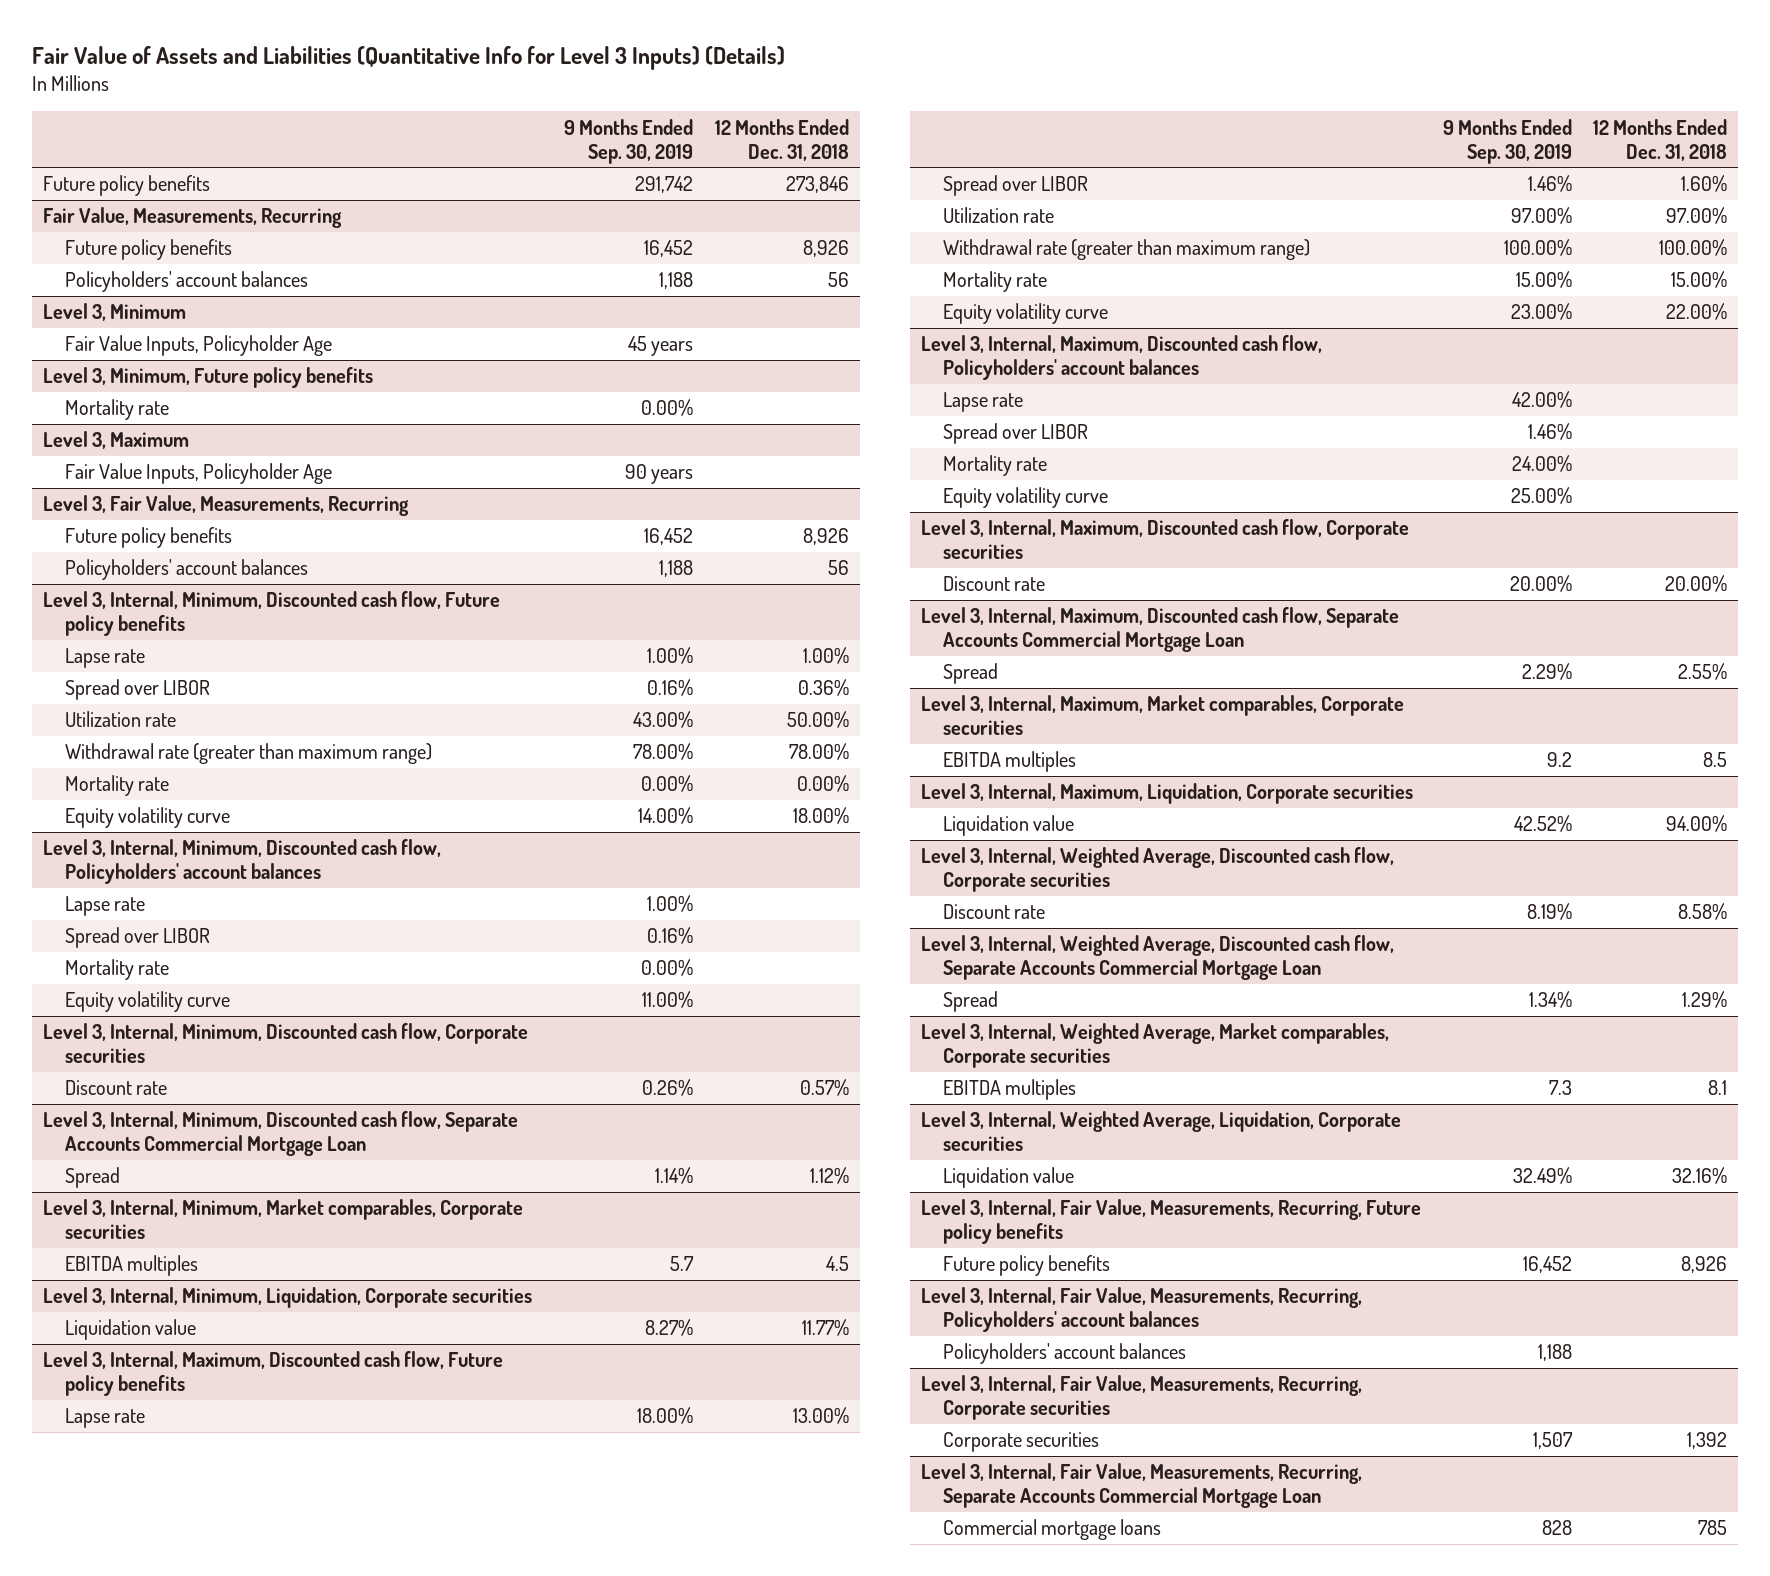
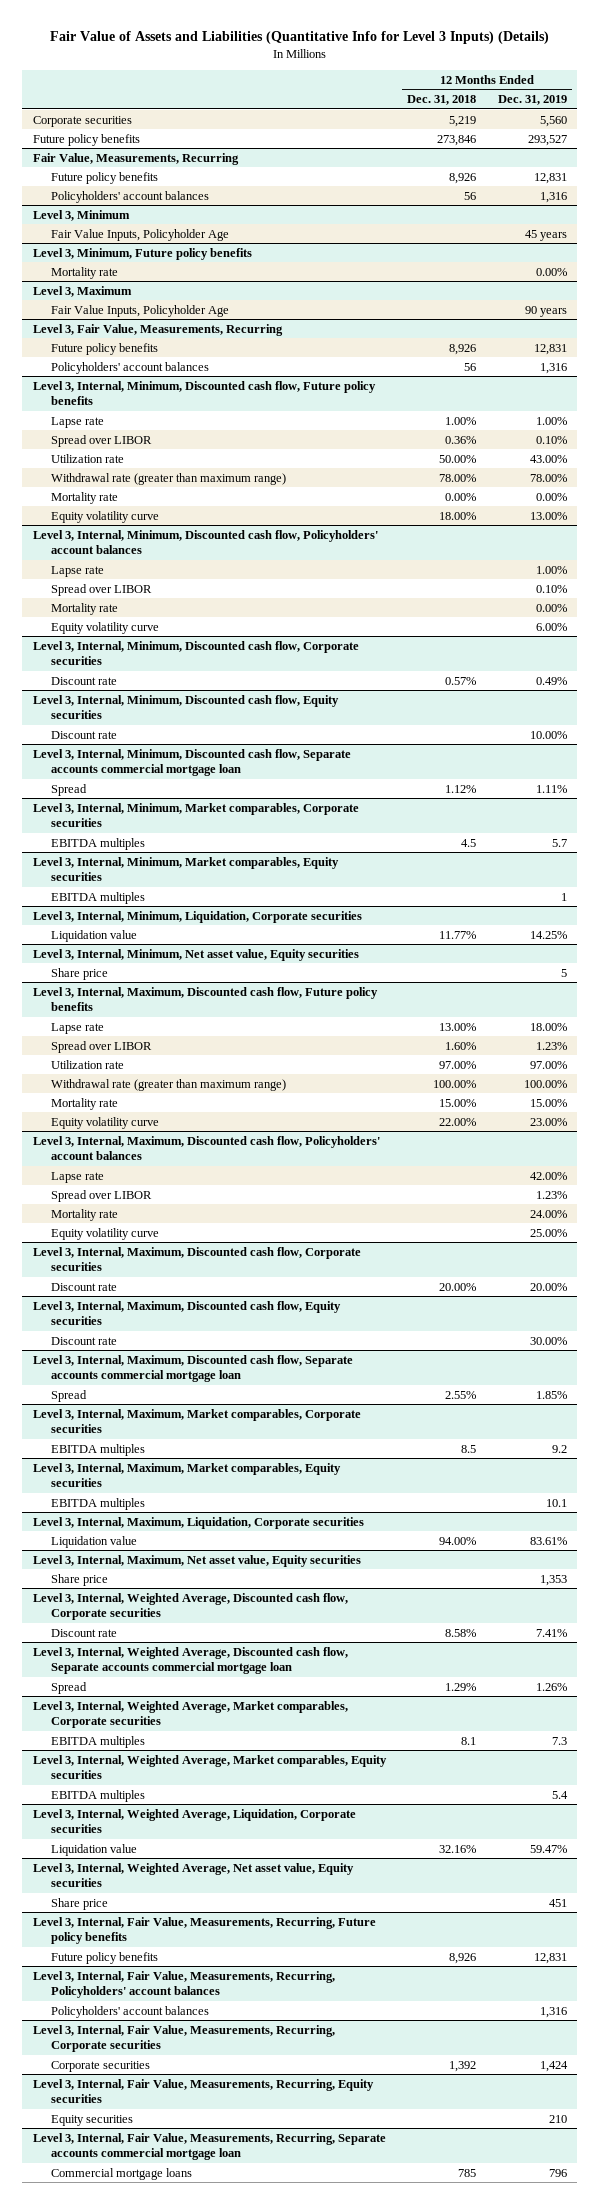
[564,118,694,164] 9 Months Ended Sep. 30, 2019 -> none
none -> [497,95,567,106] Dec. 31, 2019
none -> [32,115,132,127] Corporate securities
none -> [32,694,339,720] Level 3, Internal, Minimum, Discounted cash flow, Equity securities
none -> [50,730,117,739] Discount rate
[43,1111,519,1157] Level 3, Internal, Minimum, Discounted cash flow, Separate Accounts Commercial Mortgage Loan -> [32,748,351,777] Level 3, Internal, Minimum, Discounted cash flow, Separate accounts commercial mortgage loan
none -> [32,856,339,882] Level 3, Internal, Minimum, Market comparables, Equity securities
none -> [50,891,145,904] EBITDA multiples
none -> [32,948,359,961] Level 3, Internal, Minimum, Net asset value, Equity securities
none -> [50,967,108,980] Share price
none -> [32,1300,341,1326] Level 3, Internal, Maximum, Discounted cash flow, Equity securities
none -> [50,1336,117,1345] Discount rate
[921,607,1400,653] Level 3, Internal, Maximum, Discounted cash flow, Separate Accounts Commercial Mortgage Loan -> [32,1354,353,1383] Level 3, Internal, Maximum, Discounted cash flow, Separate accounts commercial mortgage loan
none -> [32,1462,341,1488] Level 3, Internal, Maximum, Market comparables, Equity securities
none -> [50,1497,145,1510] EBITDA multiples
none -> [32,1554,361,1567] Level 3, Internal, Maximum, Net asset value, Equity securities
none -> [50,1573,108,1586] Share price
[921,935,1395,981] Level 3, Internal, Weighted Average, Discounted cash flow, Separate Accounts Commercial Mortgage Loan -> [32,1646,348,1675] Level 3, Internal, Weighted Average, Discounted cash flow, Separate accounts commercial mortgage loan
none -> [32,1754,387,1780] Level 3, Internal, Weighted Average, Market comparables, Equity securities
none -> [50,1789,145,1802] EBITDA multiples
none -> [32,1862,354,1888] Level 3, Internal, Weighted Average, Net asset value, Equity securities
none -> [50,1897,108,1910] Share price
none -> [32,2078,374,2104] Level 3, Internal, Fair Value, Measurements, Recurring, Equity securities
none -> [50,2114,133,2126] Equity securities
[921,1463,1363,1509] Level 3, Internal, Fair Value, Measurements, Recurring, Separate Accounts Commercial Mortgage Loan -> [32,2132,386,2161] Level 3, Internal, Fair Value, Measurements, Recurring, Separate accounts commercial mortgage loan

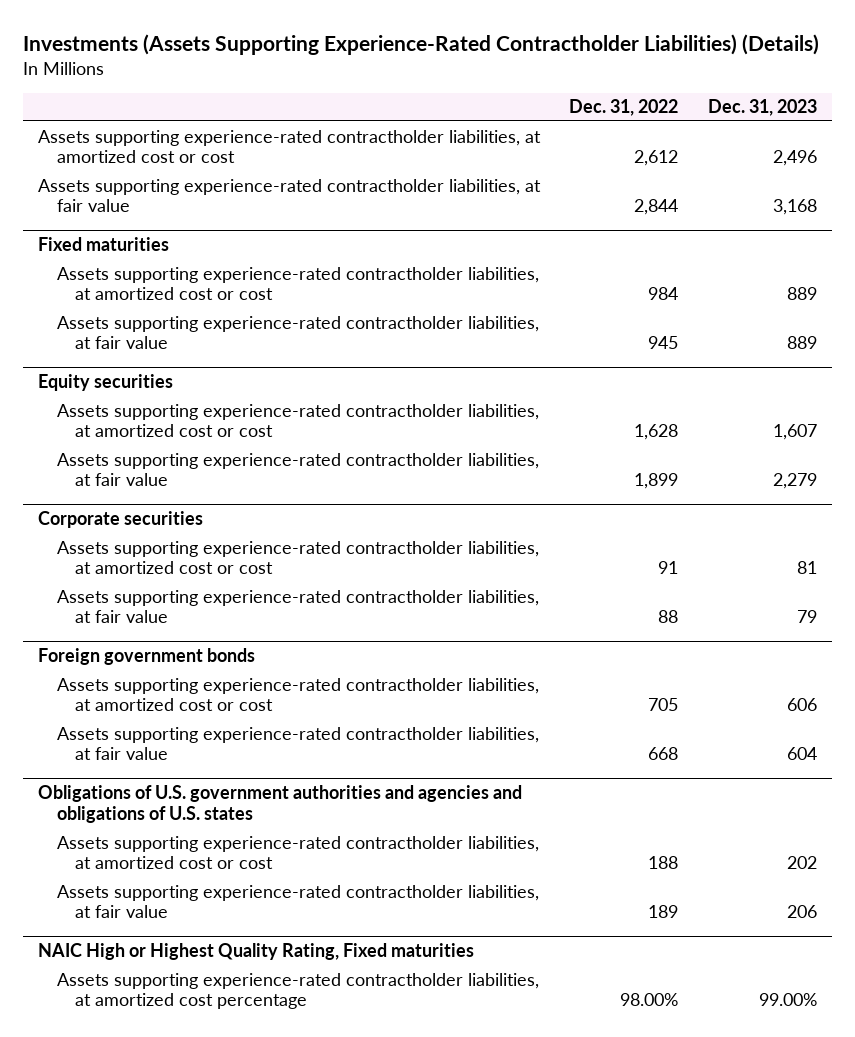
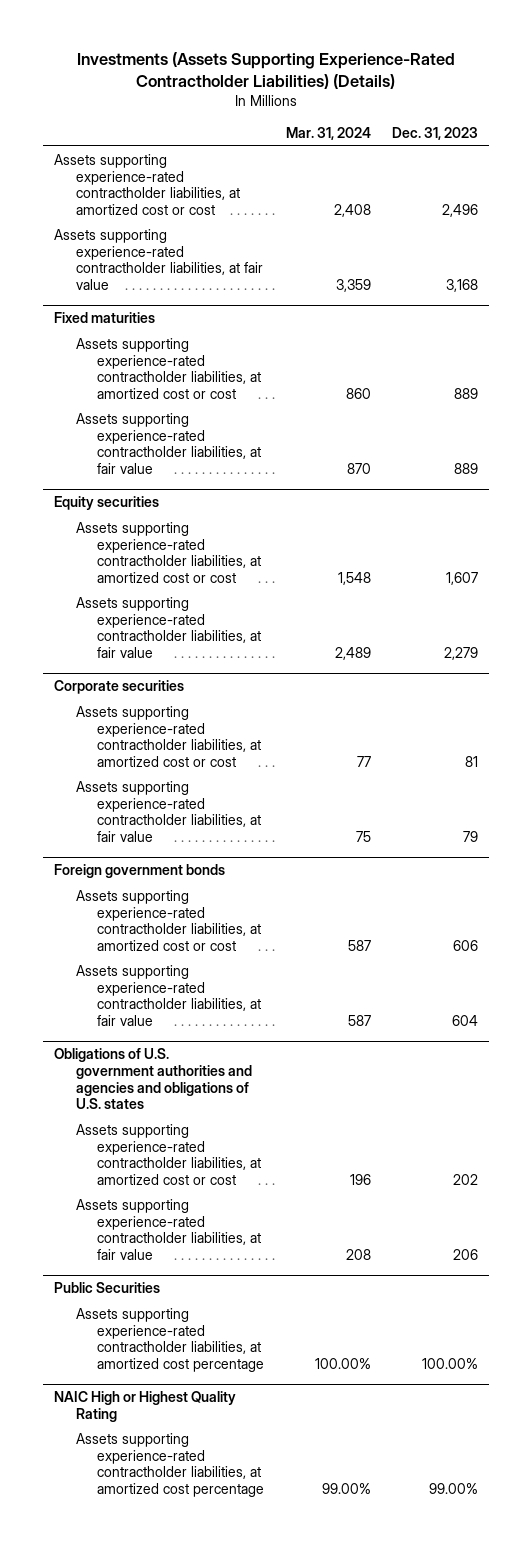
[569,99,679,117] Dec. 31, 2022 -> none
none -> [285,127,371,141] Mar. 31, 2024
none -> [54,1282,161,1294] Public Securities
none -> [75,1307,265,1373] Assets supporting experience-rated contractholder liabilities, at amortized cost percentage
[37,943,474,961] NAIC High or Highest Quality Rating, Fixed maturities -> [54,1391,237,1422] NAIC High or Highest Quality Rating

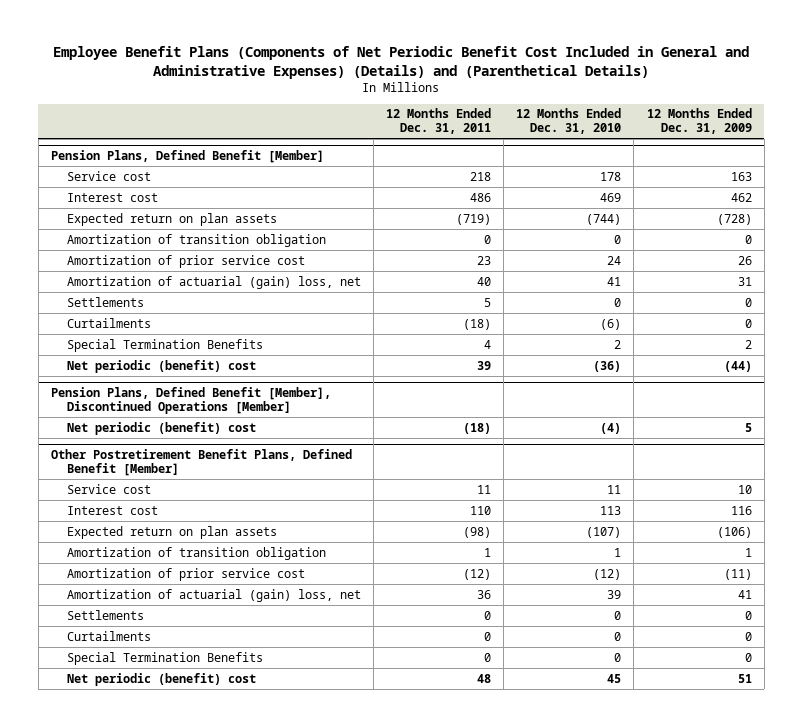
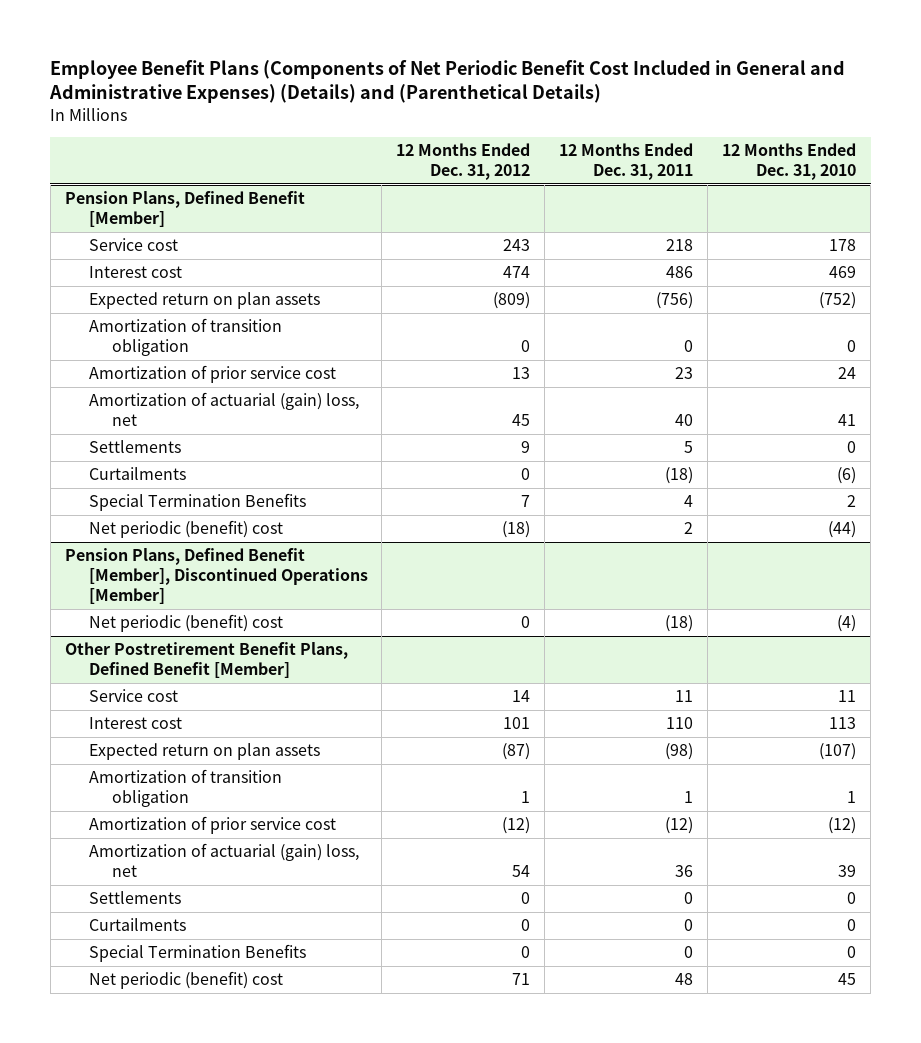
[646,108,752,135] 12 Months Ended Dec. 31, 2009 -> none
none -> [396,143,531,180] 12 Months Ended Dec. 31, 2012
[455,213,491,225] (719) -> [656,292,694,310] (756)
[586,213,622,225] (744) -> [819,292,857,310] (752)
[476,360,491,370] 39 -> [684,522,694,535] 2
[593,360,622,372] (36) -> [828,521,857,539] (44)

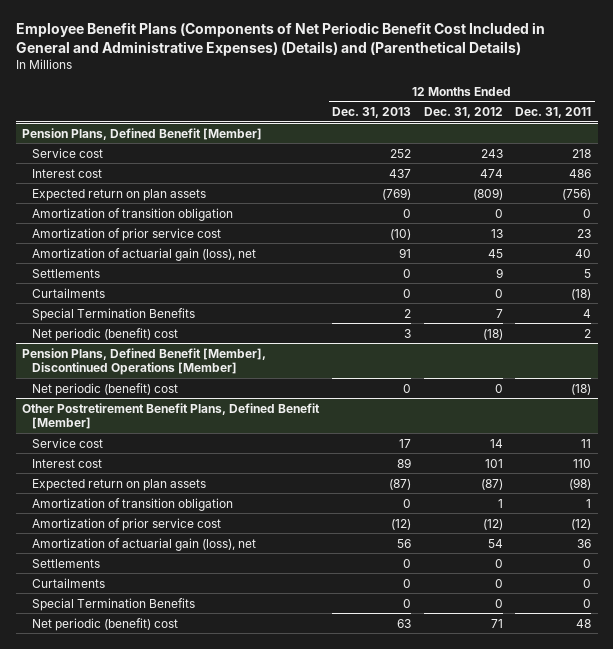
[722,143,857,180] 12 Months Ended Dec. 31, 2010 -> none
none -> [331,107,411,119] Dec. 31, 2013
[88,392,359,427] Amortization of actuarial (gain) loss, net -> [32,247,257,261] Amortization of actuarial gain (loss), net
[88,843,359,878] Amortization of actuarial (gain) loss, net -> [32,537,257,551] Amortization of actuarial gain (loss), net

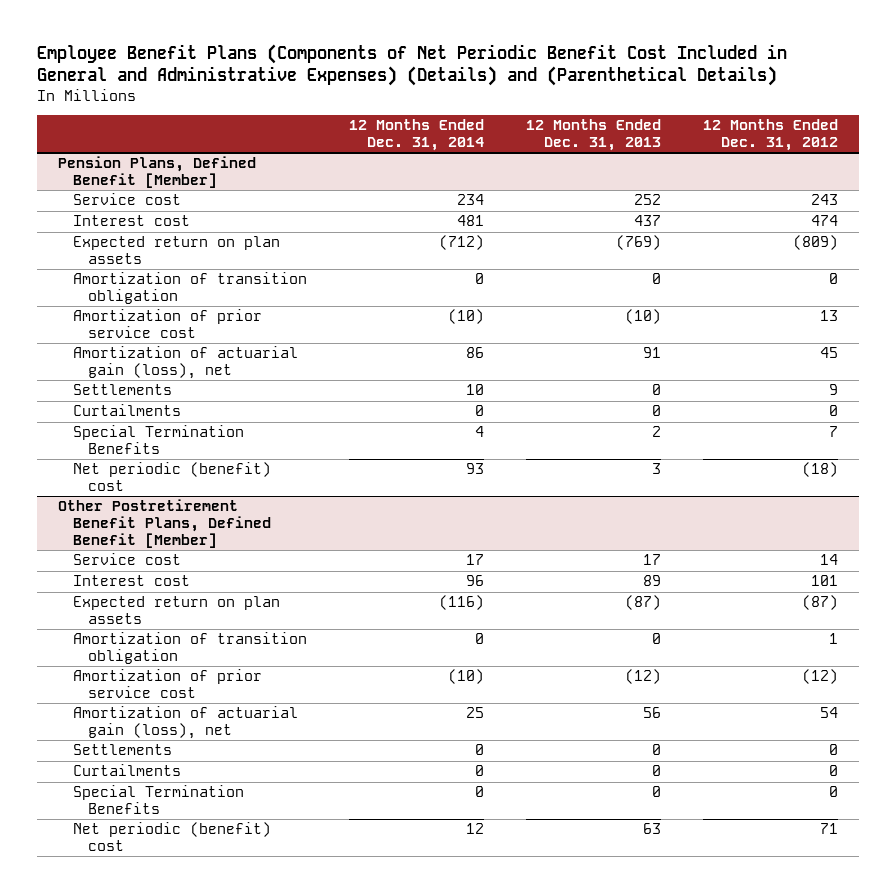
[515,107,592,119] Dec. 31, 2011 -> none
none -> [348,119,484,151] 12 Months Ended Dec. 31, 2014
[21,347,266,375] Pension Plans, Defined Benefit [Member], Discontinued Operations [Member] -> none
[32,382,179,396] Net periodic (benefit) cost -> none

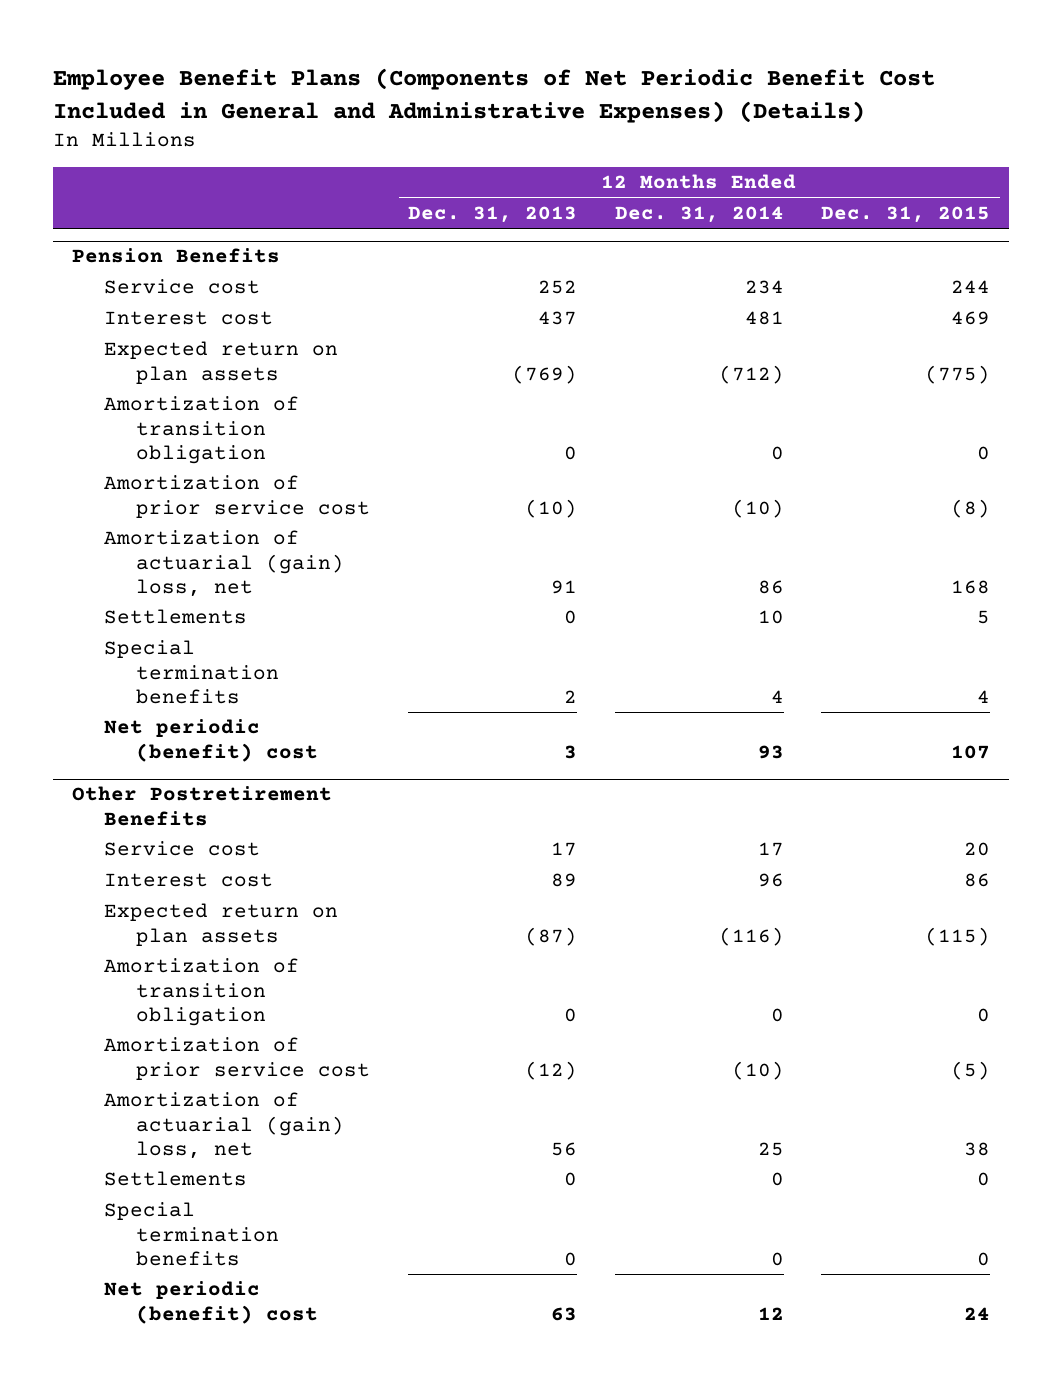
[36,43,787,87] Employee Benefit Plans (Components of Net Periodic Benefit Cost Included in General and Administrative Expenses) (Details) and (Parenthetical Details) -> [52,68,935,123] Employee Benefit Plans (Components of Net Periodic Benefit Cost Included in General and Administrative Expenses) (Details)
[702,119,838,151] 12 Months Ended Dec. 31, 2012 -> none
none -> [821,205,991,223] Dec. 31, 2015
[57,156,256,189] Pension Plans, Defined Benefit [Member] -> [71,248,280,264] Pension Benefits
[72,346,298,380] Amortization of actuarial gain (loss), net -> [104,530,345,597] Amortization of actuarial (gain) loss, net
[72,404,181,417] Curtailments -> none
[72,425,244,455] Special Termination Benefits -> [104,640,280,704] Special termination benefits
[57,499,271,548] Other Postretirement Benefit Plans, Defined Benefit [Member] -> [71,786,332,826] Other Postretirement Benefits
[72,706,298,740] Amortization of actuarial gain (loss), net -> [104,1092,345,1159] Amortization of actuarial (gain) loss, net
[72,764,181,777] Curtailments -> none
[72,785,244,815] Special Termination Benefits -> [104,1202,280,1266] Special termination benefits

